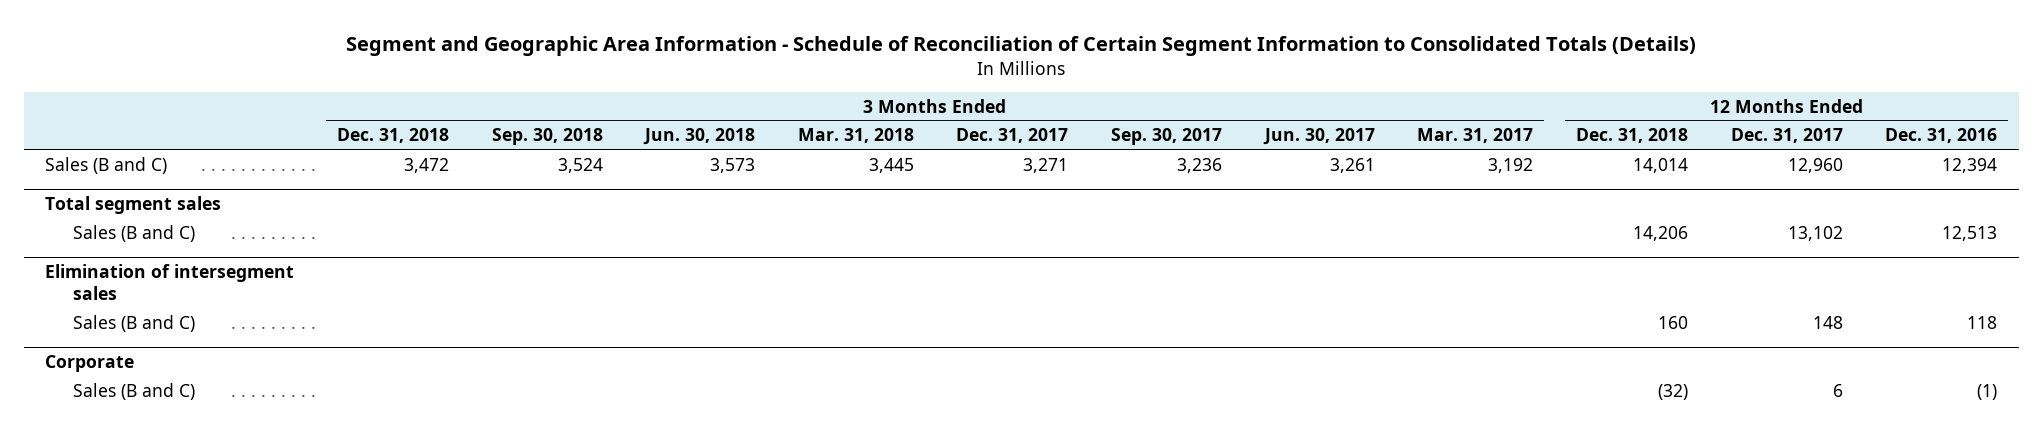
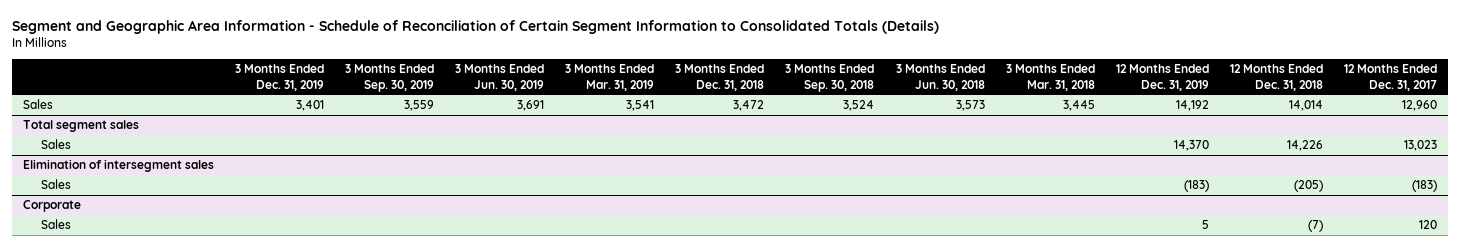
[956,128,1069,144] Dec. 31, 2017 -> none
[1111,128,1223,146] Sep. 30, 2017 -> none
[1262,128,1375,146] Jun. 30, 2017 -> none
[1417,128,1534,144] Mar. 31, 2017 -> none
[1885,128,1998,144] Dec. 31, 2016 -> none
none -> [234,64,324,91] 3 Months Ended Dec. 31, 2019
none -> [344,64,434,92] 3 Months Ended Sep. 30, 2019
none -> [454,64,544,91] 3 Months Ended Jun. 30, 2019
none -> [565,64,655,91] 3 Months Ended Mar. 31, 2019
none -> [1115,64,1209,91] 12 Months Ended Dec. 31, 2019
[45,156,168,174] Sales (B and C) -> [22,99,53,110] Sales
[72,224,195,242] Sales (B and C) -> [40,139,71,150] Sales
[1633,225,1689,241] 14,206 -> [1287,140,1324,152] 14,226
[1787,225,1843,241] 13,102 -> [1404,140,1438,152] 13,023
[72,314,195,332] Sales (B and C) -> [40,179,71,190] Sales
[1658,315,1689,329] 160 -> [1294,180,1324,193] (205)
[1812,315,1843,329] 148 -> [1412,180,1438,193] (183)
[72,382,195,400] Sales (B and C) -> [40,219,71,230] Sales
[1658,383,1689,400] (32) -> [1308,220,1324,233] (7)
[1832,383,1843,397] 6 -> [1419,220,1438,230] 120

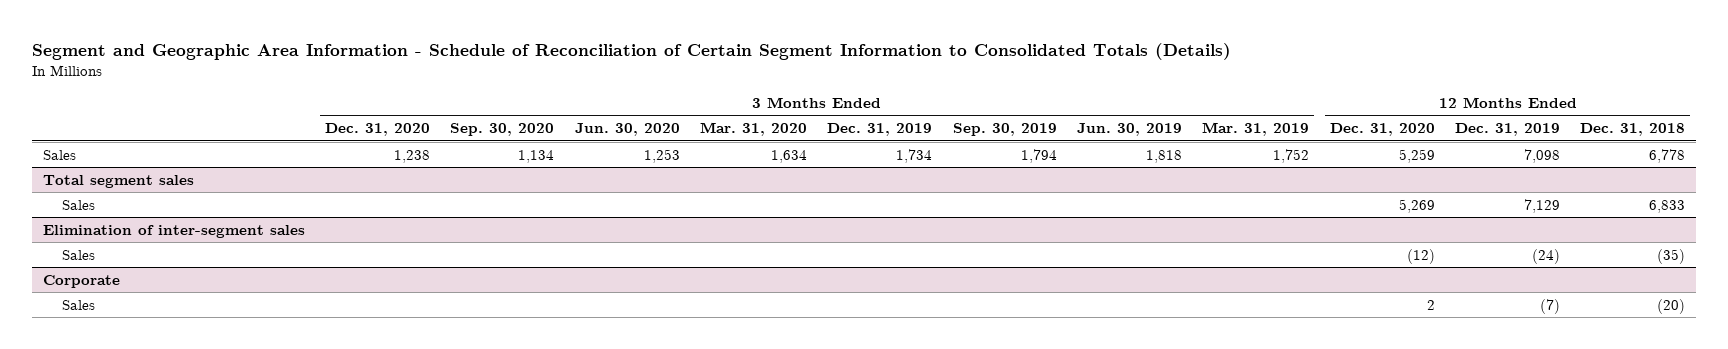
[675,64,765,91] 3 Months Ended Dec. 31, 2018 -> none
[785,64,875,92] 3 Months Ended Sep. 30, 2018 -> none
[895,64,985,91] 3 Months Ended Jun. 30, 2018 -> none
[1005,64,1095,91] 3 Months Ended Mar. 31, 2018 -> none
[1344,64,1438,91] 12 Months Ended Dec. 31, 2017 -> none
none -> [324,123,430,137] Dec. 31, 2020
none -> [450,123,555,137] Sep. 30, 2020
none -> [574,123,680,137] Jun. 30, 2020
none -> [699,122,807,137] Mar. 31, 2020
none -> [1329,123,1435,137] Dec. 31, 2020
[295,100,324,112] 3,401 -> [896,148,933,163] 1,734
[403,100,434,112] 3,559 -> [1020,148,1057,163] 1,794
[516,100,544,112] 3,691 -> [1145,149,1182,163] 1,818
[626,100,655,112] 3,541 -> [1273,148,1310,163] 1,752
[1175,100,1209,112] 14,192 -> [1524,148,1561,163] 7,098
[1289,100,1324,112] 14,014 -> [1649,148,1686,163] 6,778
[1173,140,1209,152] 14,370 -> [1524,198,1561,213] 7,129
[1287,140,1324,152] 14,226 -> [1649,199,1686,213] 6,833
[22,159,214,173] Elimination of intersegment sales -> [42,224,305,238] Elimination of inter-segment sales
[1183,180,1209,193] (183) -> [1532,248,1561,264] (24)
[1294,180,1324,193] (205) -> [1657,248,1686,264] (35)
[1201,220,1209,230] 5 -> [1540,298,1561,314] (7)
[1308,220,1324,233] (7) -> [1657,298,1686,314] (20)

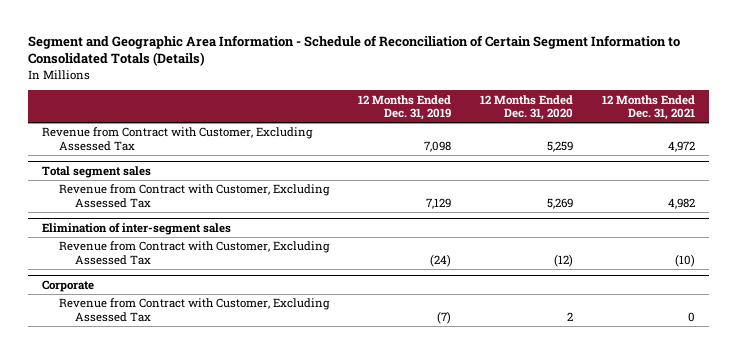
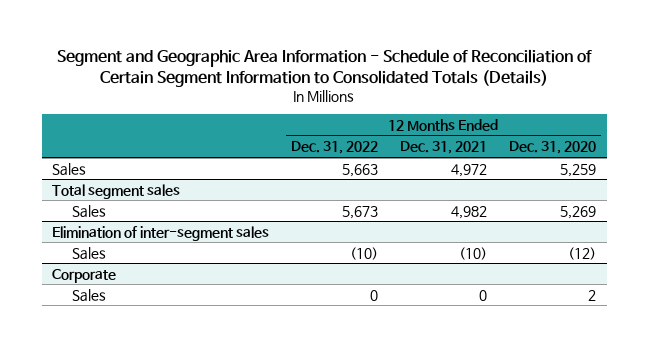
[357,94,451,121] 12 Months Ended Dec. 31, 2019 -> none
none -> [291,141,379,155] Dec. 31, 2022
[42,127,314,151] Revenue from Contract with Customer, Excluding Assessed Tax -> [52,162,87,176] Sales
[58,184,330,208] Revenue from Contract with Customer, Excluding Assessed Tax -> [72,204,107,218] Sales
[58,241,330,265] Revenue from Contract with Customer, Excluding Assessed Tax -> [72,246,107,260] Sales
[58,298,330,322] Revenue from Contract with Customer, Excluding Assessed Tax -> [72,288,107,302] Sales

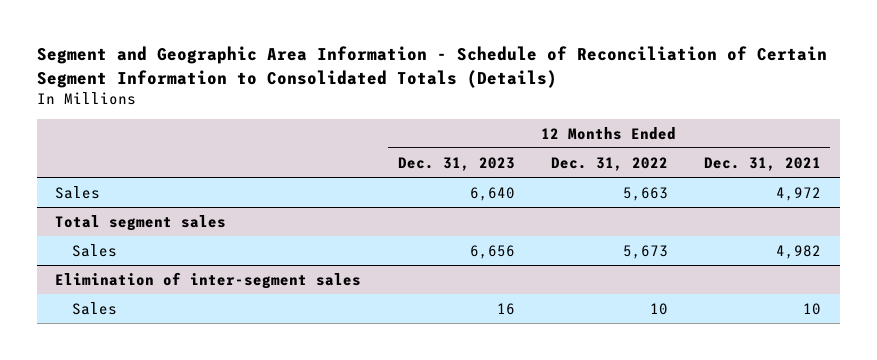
[508,141,596,155] Dec. 31, 2020 -> none
none -> [397,156,515,171] Dec. 31, 2023
[52,268,117,283] Corporate -> none
[72,288,107,302] Sales -> none
[350,246,379,260] (10) -> [649,302,668,315] 10
[458,246,487,260] (10) -> [803,302,822,315] 10

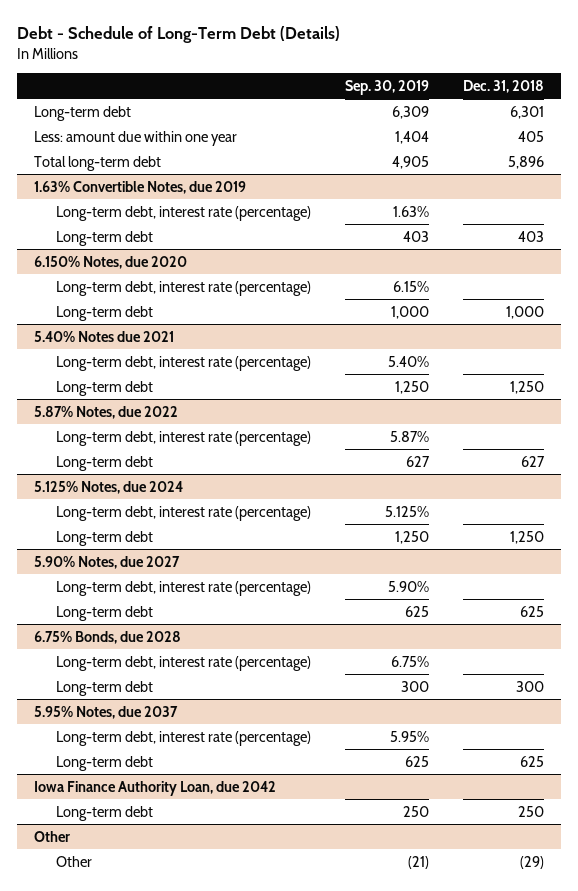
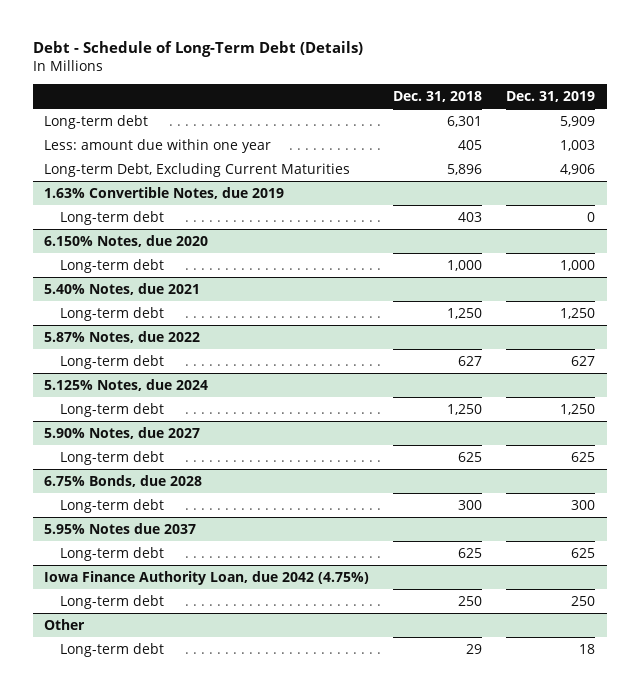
[345,79,430,95] Sep. 30, 2019 -> none
none -> [505,90,595,102] Dec. 31, 2019
[33,155,161,171] Total long-term debt -> [44,162,351,177] Long-term Debt, Excluding Current Maturities
[56,205,312,221] Long-term debt, interest rate (percentage) -> none
[56,280,312,296] Long-term debt, interest rate (percentage) -> none
[56,355,312,371] Long-term debt, interest rate (percentage) -> none
[33,330,174,342] 5.40% Notes due 2021 -> [44,282,201,295] 5.40% Notes, due 2021
[56,430,312,446] Long-term debt, interest rate (percentage) -> none
[56,505,312,521] Long-term debt, interest rate (percentage) -> none
[56,580,312,596] Long-term debt, interest rate (percentage) -> none
[56,655,312,671] Long-term debt, interest rate (percentage) -> none
[56,730,312,746] Long-term debt, interest rate (percentage) -> none
[33,705,178,719] 5.95% Notes, due 2037 -> [44,522,197,534] 5.95% Notes due 2037
[33,780,276,796] Iowa Finance Authority Loan, due 2042 -> [44,570,370,585] Iowa Finance Authority Loan, due 2042 (4.75%)
[56,855,93,867] Other -> none
none -> [60,642,165,657] Long-term debt

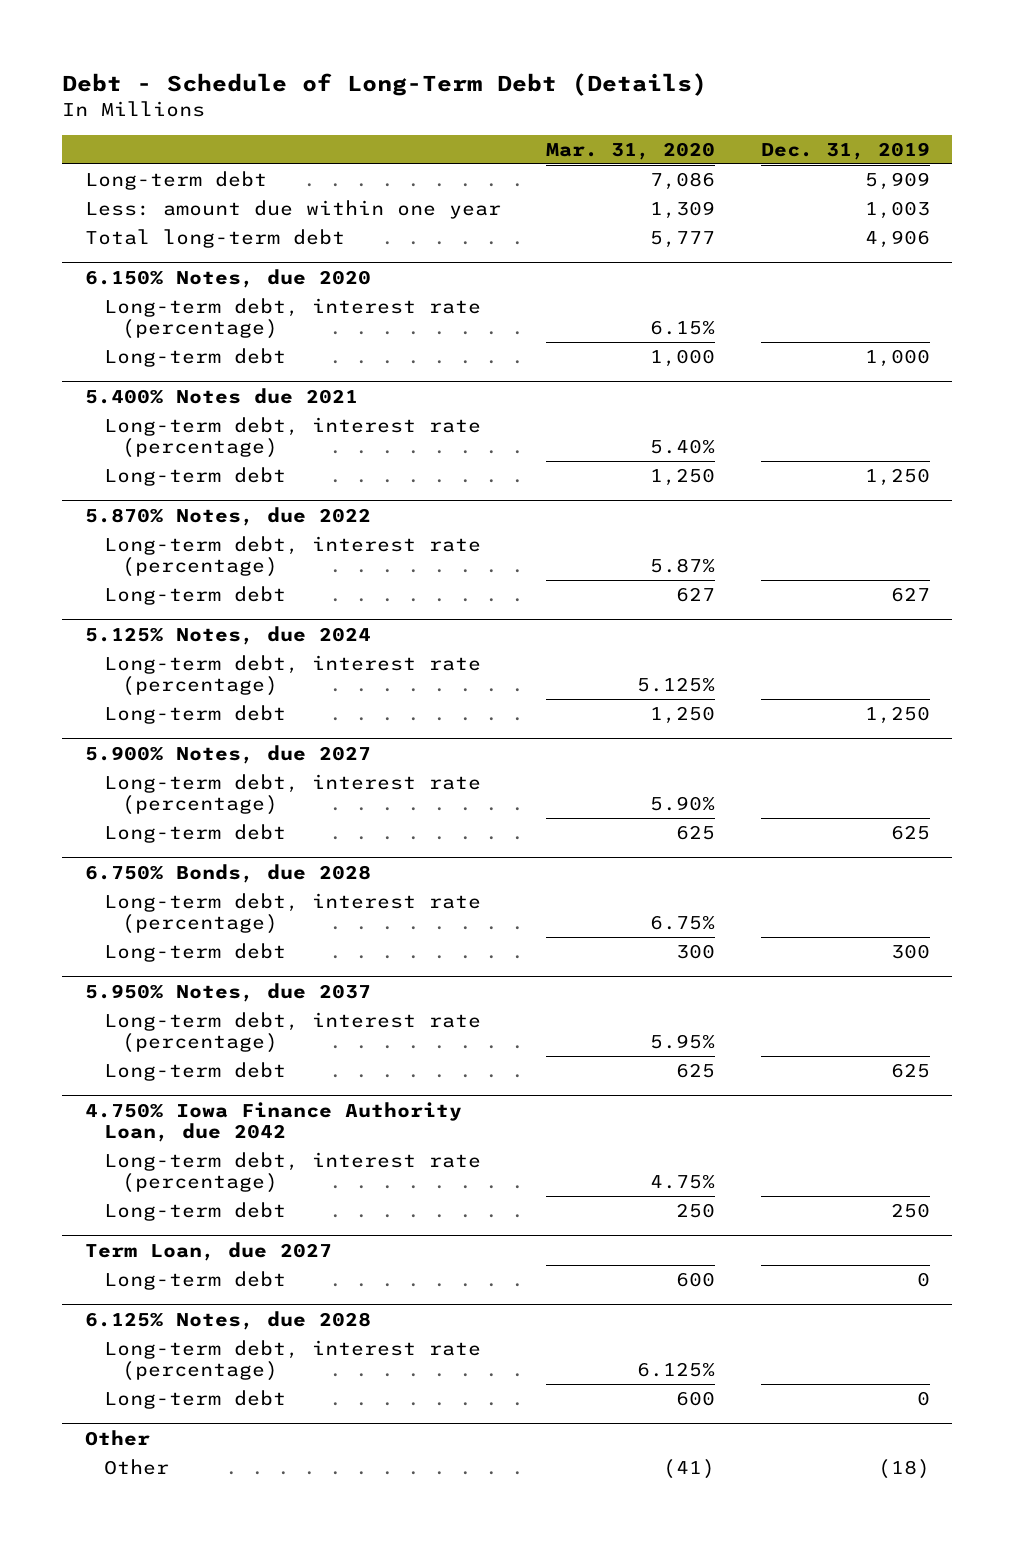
[393,90,483,102] Dec. 31, 2018 -> none
none -> [546,141,716,160] Mar. 31, 2020
[44,186,285,199] 1.63% Convertible Notes, due 2019 -> none
[60,210,165,225] Long-term debt -> none
[44,162,351,177] Long-term Debt, Excluding Current Maturities -> [84,229,345,249] Total long-term debt
none -> [103,298,481,340] Long-term debt, interest rate (percentage)
[44,282,201,295] 5.40% Notes, due 2021 -> [84,387,358,404] 5.400% Notes due 2021
none -> [103,417,481,459] Long-term debt, interest rate (percentage)
[44,330,201,343] 5.87% Notes, due 2022 -> [84,506,371,526] 5.870% Notes, due 2022
none -> [103,536,481,578] Long-term debt, interest rate (percentage)
none -> [103,655,481,697] Long-term debt, interest rate (percentage)
[44,426,201,439] 5.90% Notes, due 2027 -> [84,744,371,764] 5.900% Notes, due 2027
none -> [103,774,481,816] Long-term debt, interest rate (percentage)
[44,474,203,487] 6.75% Bonds, due 2028 -> [84,863,371,883] 6.750% Bonds, due 2028
none -> [103,893,481,935] Long-term debt, interest rate (percentage)
[44,522,197,534] 5.95% Notes due 2037 -> [84,982,371,1002] 5.950% Notes, due 2037
none -> [103,1012,481,1054] Long-term debt, interest rate (percentage)
[44,570,370,585] Iowa Finance Authority Loan, due 2042 (4.75%) -> [84,1101,462,1143] 4.750% Iowa Finance Authority Loan, due 2042
none -> [103,1152,481,1194] Long-term debt, interest rate (percentage)
none -> [84,1241,332,1261] Term Loan, due 2027
none -> [103,1271,286,1291] Long-term debt
none -> [84,1310,371,1330] 6.125% Notes, due 2028
none -> [103,1340,481,1382] Long-term debt, interest rate (percentage)
none -> [103,1390,286,1410] Long-term debt
[60,642,165,657] Long-term debt -> none
none -> [103,1459,169,1476] Other

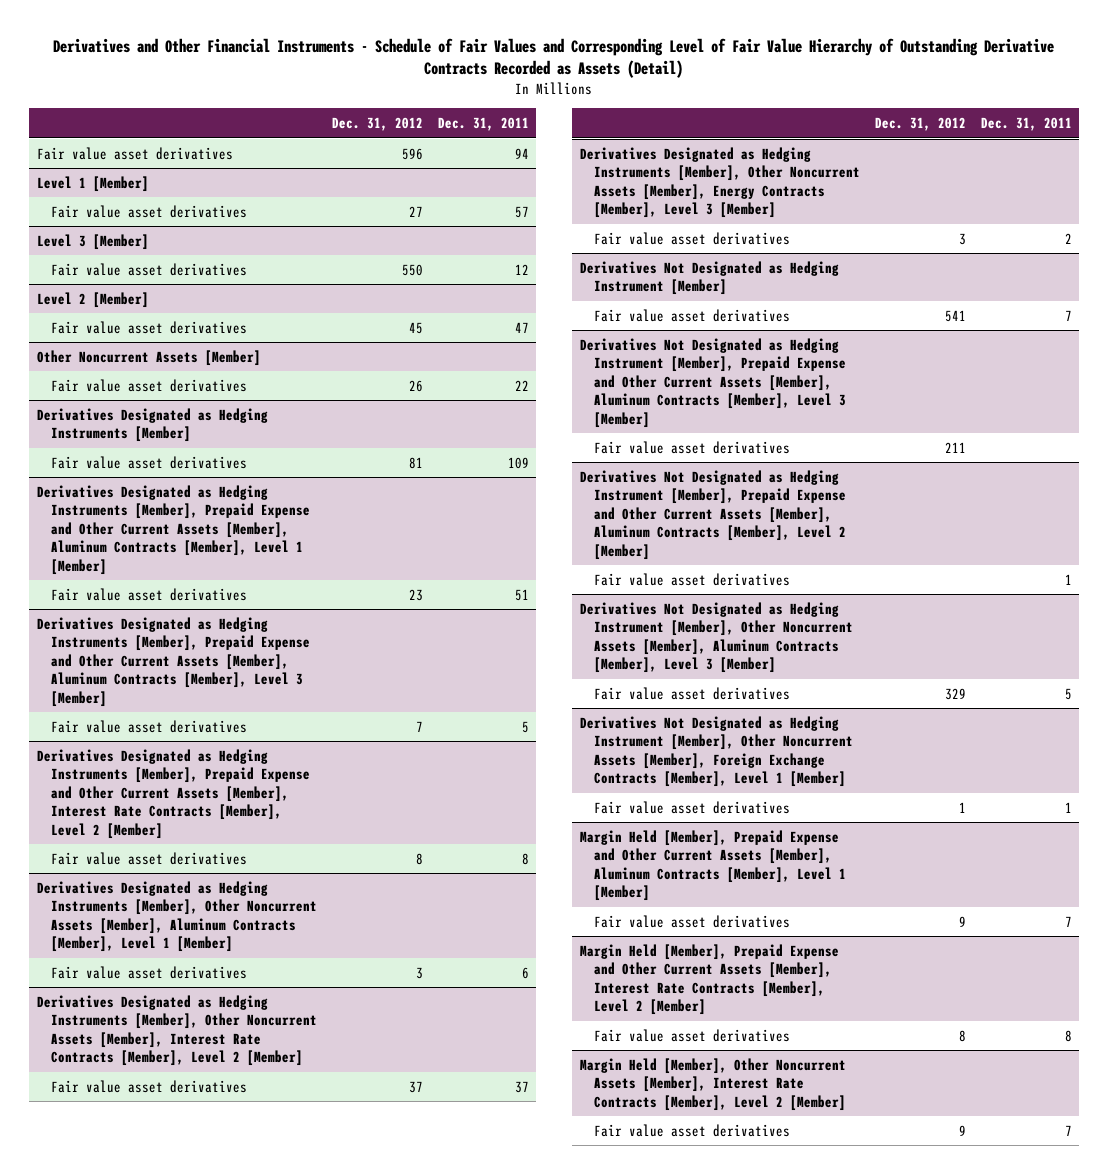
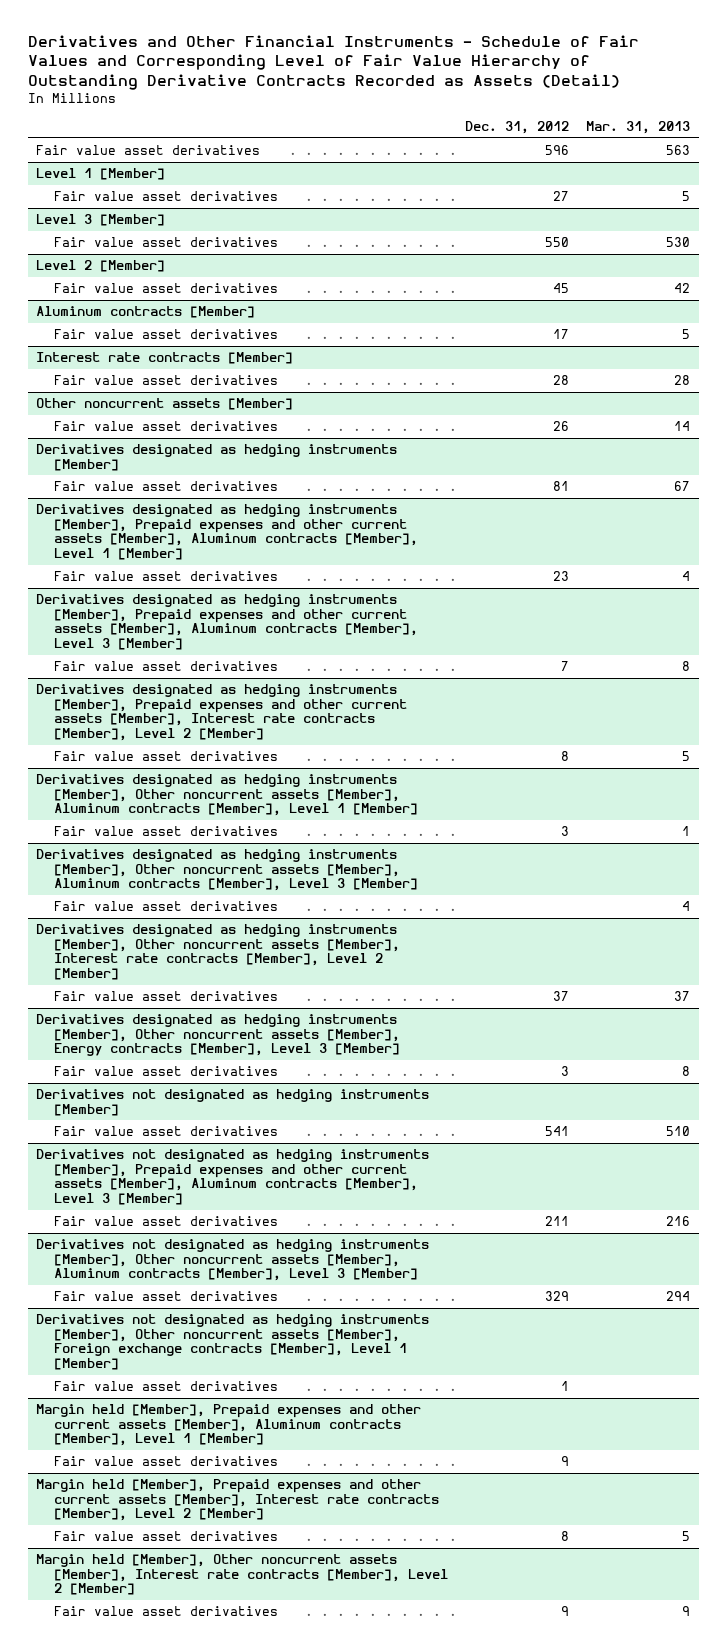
[437,117,529,132] Dec. 31, 2011 -> none
none -> [586,121,691,135] Mar. 31, 2013
none -> [36,306,256,319] Aluminum contracts [Member]
none -> [53,329,278,340] Fair value asset derivatives
none -> [36,352,294,365] Interest rate contracts [Member]
none -> [53,375,278,386] Fair value asset derivatives
[36,349,261,366] Other Noncurrent Assets [Member] -> [36,398,294,411] Other noncurrent assets [Member]
[36,407,268,443] Derivatives Designated as Hedging Instruments [Member] -> [36,444,398,471] Derivatives designated as hedging instruments [Member]
[36,484,311,575] Derivatives Designated as Hedging Instruments [Member], Prepaid Expense and Other Current Assets [Member], Aluminum Contracts [Member], Level 1 [Member] -> [36,504,418,561] Derivatives designated as hedging instruments [Member], Prepaid expenses and other current assets [Member], Aluminum contracts [Member], Level 1 [Member]
[36,616,311,707] Derivatives Designated as Hedging Instruments [Member], Prepaid Expense and Other Current Assets [Member], Aluminum Contracts [Member], Level 3 [Member] -> [36,594,418,651] Derivatives designated as hedging instruments [Member], Prepaid expenses and other current assets [Member], Aluminum contracts [Member], Level 3 [Member]
[36,748,311,839] Derivatives Designated as Hedging Instruments [Member], Prepaid Expense and Other Current Assets [Member], Interest Rate Contracts [Member], Level 2 [Member] -> [36,684,407,742] Derivatives designated as hedging instruments [Member], Prepaid expenses and other current assets [Member], Interest rate contracts [Member], Level 2 [Member]
[36,880,318,953] Derivatives Designated as Hedging Instruments [Member], Other Noncurrent Assets [Member], Aluminum Contracts [Member], Level 1 [Member] -> [36,774,418,817] Derivatives designated as hedging instruments [Member], Other noncurrent assets [Member], Aluminum contracts [Member], Level 1 [Member]
none -> [36,849,418,892] Derivatives designated as hedging instruments [Member], Other noncurrent assets [Member], Aluminum contracts [Member], Level 3 [Member]
none -> [53,901,278,912] Fair value asset derivatives
[36,994,318,1067] Derivatives Designated as Hedging Instruments [Member], Other Noncurrent Assets [Member], Interest Rate Contracts [Member], Level 2 [Member] -> [36,924,400,981] Derivatives designated as hedging instruments [Member], Other noncurrent assets [Member], Interest rate contracts [Member], Level 2 [Member]
[579,146,861,219] Derivatives Designated as Hedging Instruments [Member], Other Noncurrent Assets [Member], Energy Contracts [Member], Level 3 [Member] -> [36,1014,400,1057] Derivatives designated as hedging instruments [Member], Other noncurrent assets [Member], Energy contracts [Member], Level 3 [Member]
[579,260,839,296] Derivatives Not Designated as Hedging Instrument [Member] -> [36,1089,430,1116] Derivatives not designated as hedging instruments [Member]
[579,337,847,428] Derivatives Not Designated as Hedging Instrument [Member], Prepaid Expense and Other Current Assets [Member], Aluminum Contracts [Member], Level 3 [Member] -> [36,1149,430,1206] Derivatives not designated as hedging instruments [Member], Prepaid expenses and other current assets [Member], Aluminum contracts [Member], Level 3 [Member]
[579,469,847,560] Derivatives Not Designated as Hedging Instrument [Member], Prepaid Expense and Other Current Assets [Member], Aluminum Contracts [Member], Level 2 [Member] -> none
[594,572,791,586] Fair value asset derivatives -> none
[579,601,854,674] Derivatives Not Designated as Hedging Instrument [Member], Other Noncurrent Assets [Member], Aluminum Contracts [Member], Level 3 [Member] -> [36,1239,430,1282] Derivatives not designated as hedging instruments [Member], Other noncurrent assets [Member], Aluminum contracts [Member], Level 3 [Member]
[579,715,854,788] Derivatives Not Designated as Hedging Instrument [Member], Other Noncurrent Assets [Member], Foreign Exchange Contracts [Member], Level 1 [Member] -> [36,1314,430,1371] Derivatives not designated as hedging instruments [Member], Other noncurrent assets [Member], Foreign exchange contracts [Member], Level 1 [Member]
[579,829,847,902] Margin Held [Member], Prepaid Expense and Other Current Assets [Member], Aluminum Contracts [Member], Level 1 [Member] -> [36,1404,422,1447] Margin held [Member], Prepaid expenses and other current assets [Member], Aluminum contracts [Member], Level 1 [Member]
[579,943,839,1016] Margin Held [Member], Prepaid Expense and Other Current Assets [Member], Interest Rate Contracts [Member], Level 2 [Member] -> [36,1479,439,1522] Margin held [Member], Prepaid expenses and other current assets [Member], Interest rate contracts [Member], Level 2 [Member]
[579,1057,847,1111] Margin Held [Member], Other Noncurrent Assets [Member], Interest Rate Contracts [Member], Level 2 [Member] -> [36,1554,448,1596] Margin held [Member], Other noncurrent assets [Member], Interest rate contracts [Member], Level 2 [Member]

